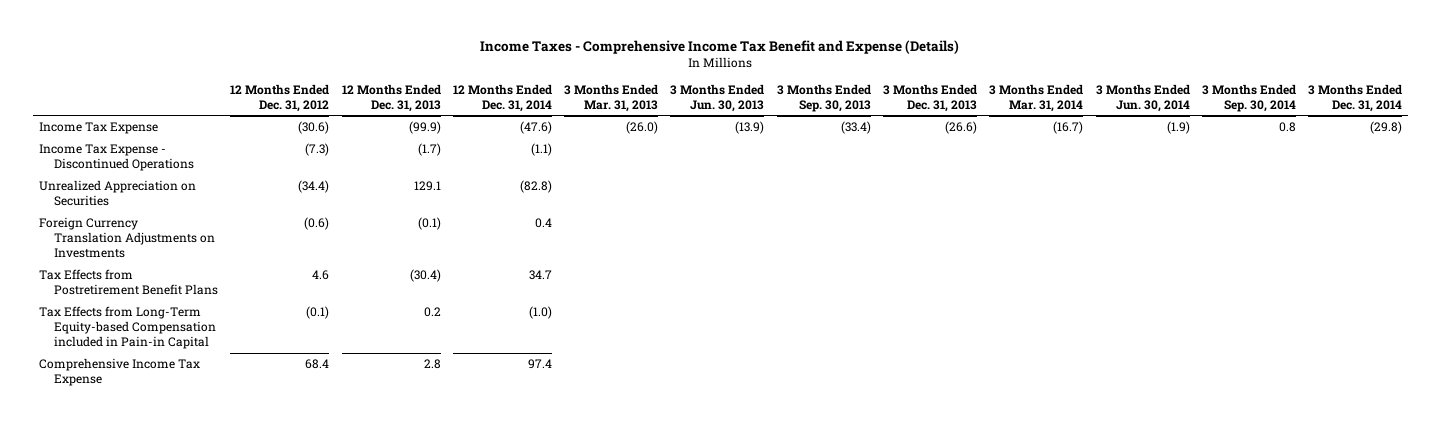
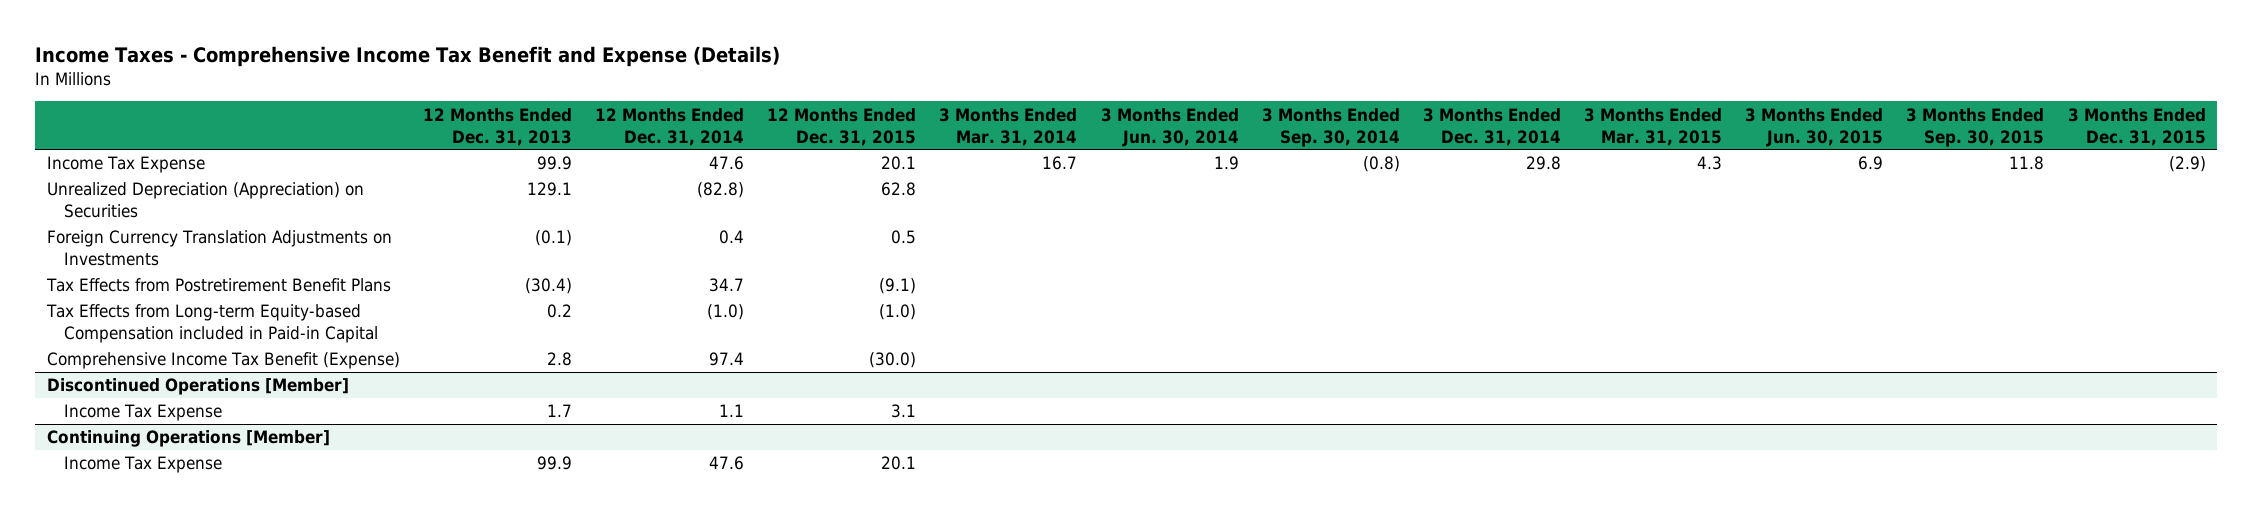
[230,83,330,112] 12 Months Ended Dec. 31, 2012 -> none
[564,83,659,112] 3 Months Ended Mar. 31, 2013 -> none
[670,83,765,112] 3 Months Ended Jun. 30, 2013 -> none
[776,83,871,112] 3 Months Ended Sep. 30, 2013 -> none
[883,83,978,112] 3 Months Ended Dec. 31, 2013 -> none
none -> [767,107,917,146] 12 Months Ended Dec. 31, 2015
none -> [1584,107,1723,146] 3 Months Ended Mar. 31, 2015
none -> [1745,107,1884,147] 3 Months Ended Jun. 30, 2015
none -> [1906,107,2045,147] 3 Months Ended Sep. 30, 2015
none -> [2067,107,2206,146] 3 Months Ended Dec. 31, 2015
[38,144,195,172] Income Tax Expense - Discontinued Operations -> none
[408,121,441,135] (99.9) -> [536,156,572,171] 99.9
[519,121,552,135] (47.6) -> [709,156,745,171] 47.6
[1053,121,1084,135] (16.7) -> [1042,156,1078,171] 16.7
[1166,121,1190,135] (1.9) -> [1213,156,1239,171] 1.9
[1278,122,1296,133] 0.8 -> [1362,156,1400,173] (0.8)
[1370,121,1403,135] (29.8) -> [1525,156,1561,171] 29.8
[38,180,196,207] Unrealized Appreciation on Securities -> [46,182,364,219] Unrealized Depreciation (Appreciation) on Securities
[38,306,217,350] Tax Effects from Long-Term Equity-based Compensation included in Pain-in Capital -> [45,304,379,344] Tax Effects from Long-term Equity-based Compensation included in Paid-in Capital
[38,358,200,387] Comprehensive Income Tax Expense -> [46,352,400,370] Comprehensive Income Tax Benefit (Expense)
none -> [46,378,349,396] Discontinued Operations [Member]
none -> [64,404,223,422] Income Tax Expense
none -> [46,430,330,448] Continuing Operations [Member]
none -> [64,456,223,474] Income Tax Expense

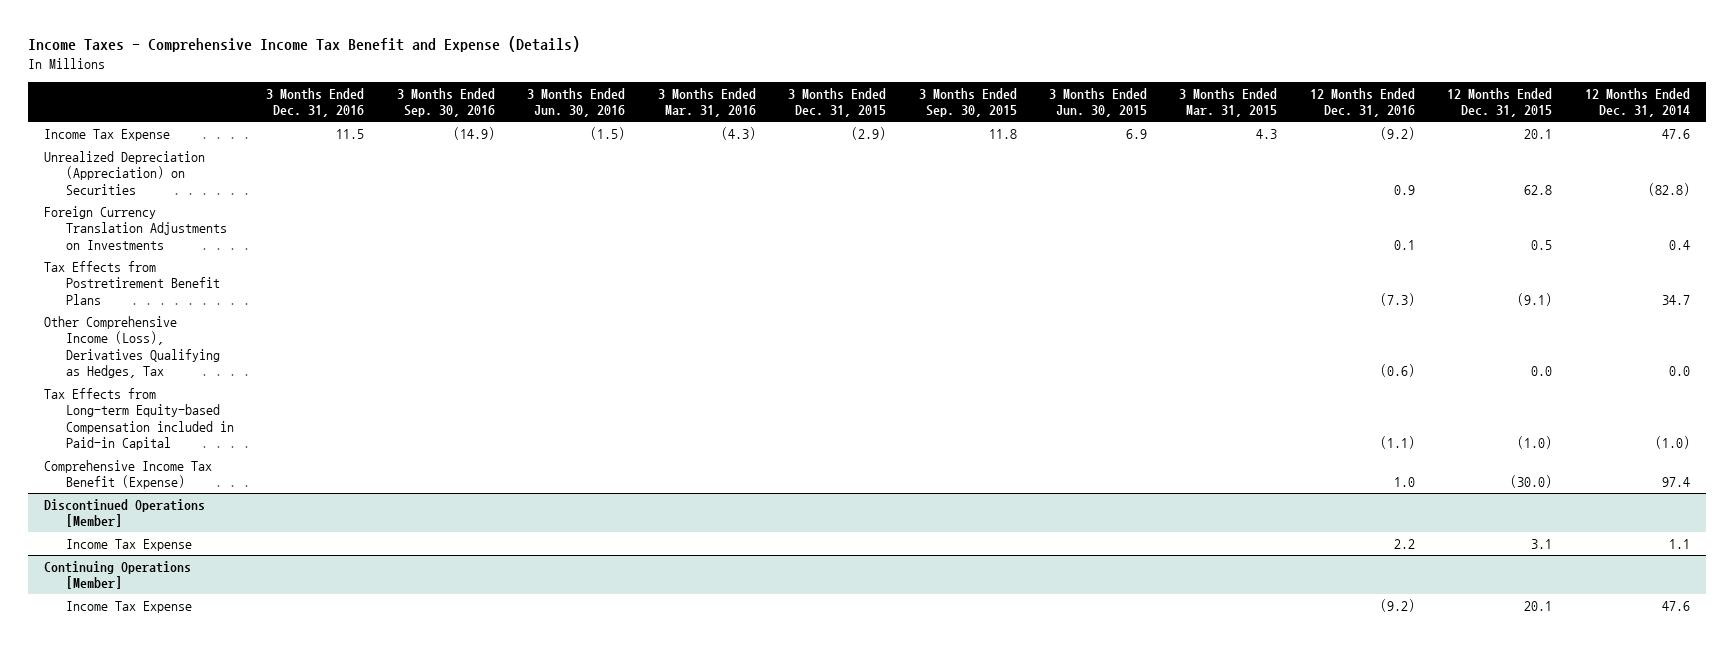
[422,107,572,146] 12 Months Ended Dec. 31, 2013 -> none
[939,107,1078,146] 3 Months Ended Mar. 31, 2014 -> none
[1100,107,1239,147] 3 Months Ended Jun. 30, 2014 -> none
[1261,107,1400,147] 3 Months Ended Sep. 30, 2014 -> none
[1422,107,1561,146] 3 Months Ended Dec. 31, 2014 -> none
none -> [266,87,365,118] 3 Months Ended Dec. 31, 2016
none -> [396,87,495,118] 3 Months Ended Sep. 30, 2016
none -> [527,87,626,118] 3 Months Ended Jun. 30, 2016
none -> [657,87,756,118] 3 Months Ended Mar. 31, 2016
none -> [1309,87,1415,118] 12 Months Ended Dec. 31, 2016
none -> [43,315,220,379] Other Comprehensive Income (Loss), Derivatives Qualifying as Hedges, Tax

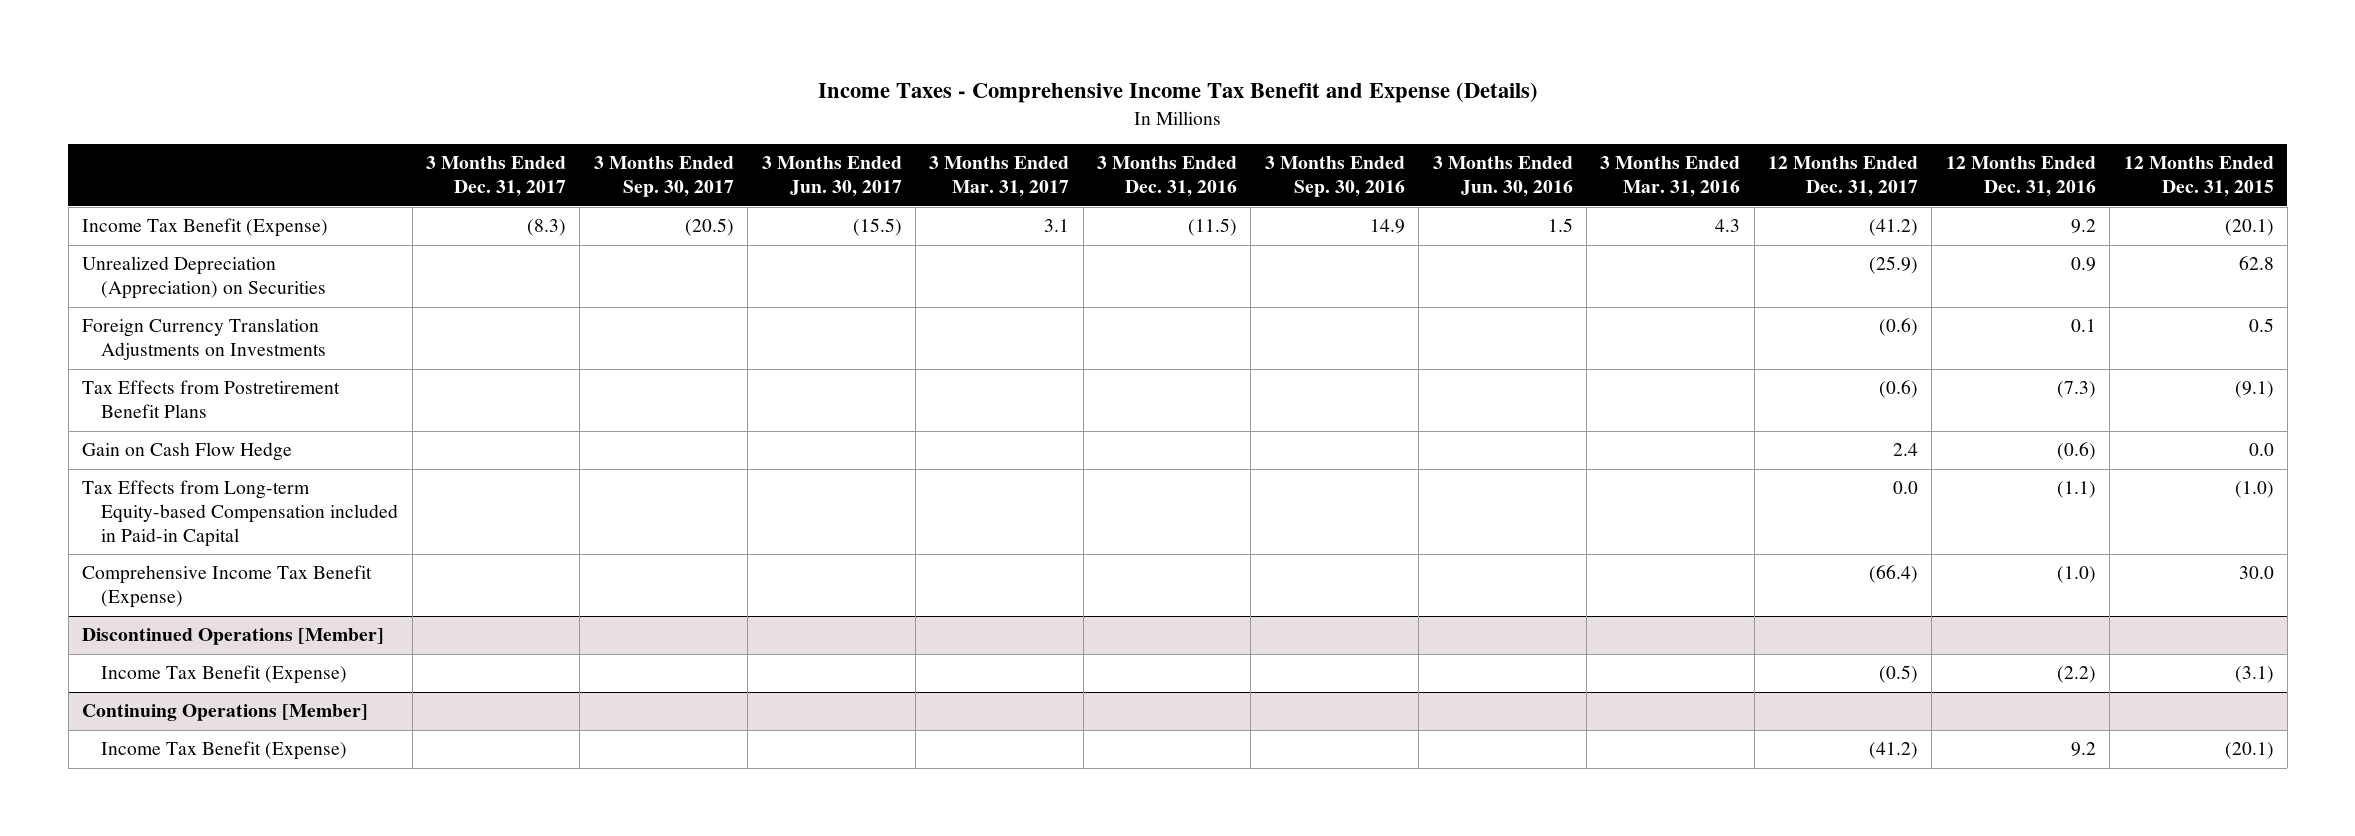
[788,87,887,118] 3 Months Ended Dec. 31, 2015 -> none
[918,87,1017,118] 3 Months Ended Sep. 30, 2015 -> none
[1048,87,1147,118] 3 Months Ended Jun. 30, 2015 -> none
[1179,87,1278,118] 3 Months Ended Mar. 31, 2015 -> none
[1584,87,1690,118] 12 Months Ended Dec. 31, 2014 -> none
none -> [426,156,567,198] 3 Months Ended Dec. 31, 2017
none -> [593,156,734,198] 3 Months Ended Sep. 30, 2017
none -> [761,156,902,198] 3 Months Ended Jun. 30, 2017
none -> [929,156,1070,198] 3 Months Ended Mar. 31, 2017
none -> [1768,156,1919,198] 12 Months Ended Dec. 31, 2017
[43,128,170,141] Income Tax Expense -> [81,218,328,238] Income Tax Benefit (Expense)
[336,128,365,139] 11.5 -> [1188,218,1238,237] (11.5)
[452,126,495,140] (14.9) -> [1369,219,1405,234] 14.9
[590,126,626,140] (1.5) -> [1547,218,1573,233] 1.5
[720,126,756,140] (4.3) -> [1715,219,1741,233] 4.3
[1379,126,1415,140] (9.2) -> [2070,219,2096,234] 9.2
[1524,128,1553,139] 20.1 -> [2224,219,2274,237] (20.1)
[43,315,220,379] Other Comprehensive Income (Loss), Derivatives Qualifying as Hedges, Tax -> [81,442,292,462] Gain on Cash Flow Hedge
[1393,477,1415,488] 1.0 -> [2056,566,2096,584] (1.0)
[1510,475,1553,489] (30.0) -> [2238,566,2274,580] 30.0
[65,538,192,551] Income Tax Expense -> [101,665,348,685] Income Tax Benefit (Expense)
[1393,538,1415,549] 2.2 -> [2056,666,2096,684] (2.2)
[1531,538,1553,549] 3.1 -> [2234,666,2274,684] (3.1)
[65,600,192,613] Income Tax Expense -> [101,741,348,761] Income Tax Benefit (Expense)
[1379,598,1415,612] (9.2) -> [2070,742,2096,757] 9.2
[1524,600,1553,611] 20.1 -> [2224,742,2274,760] (20.1)

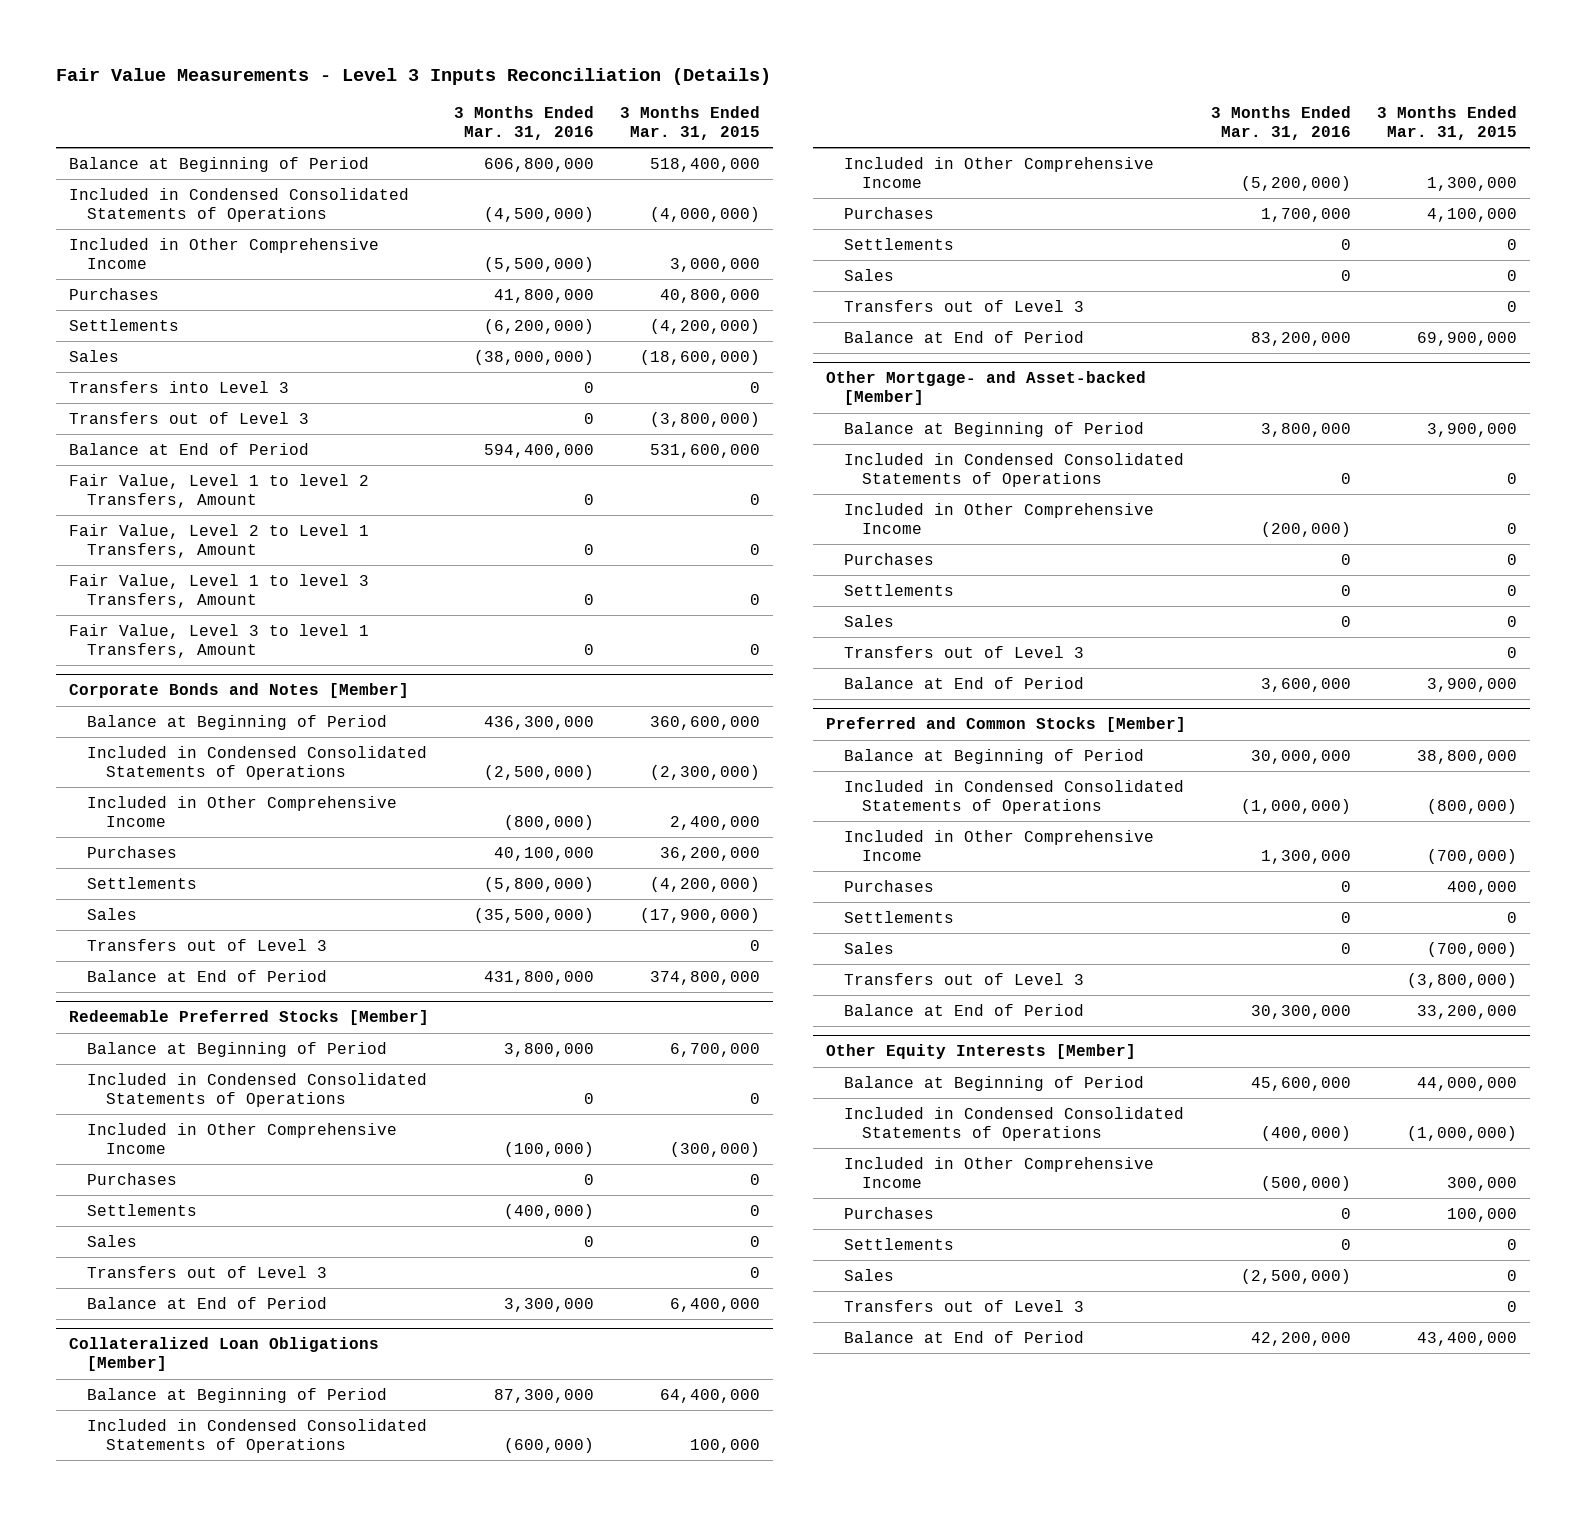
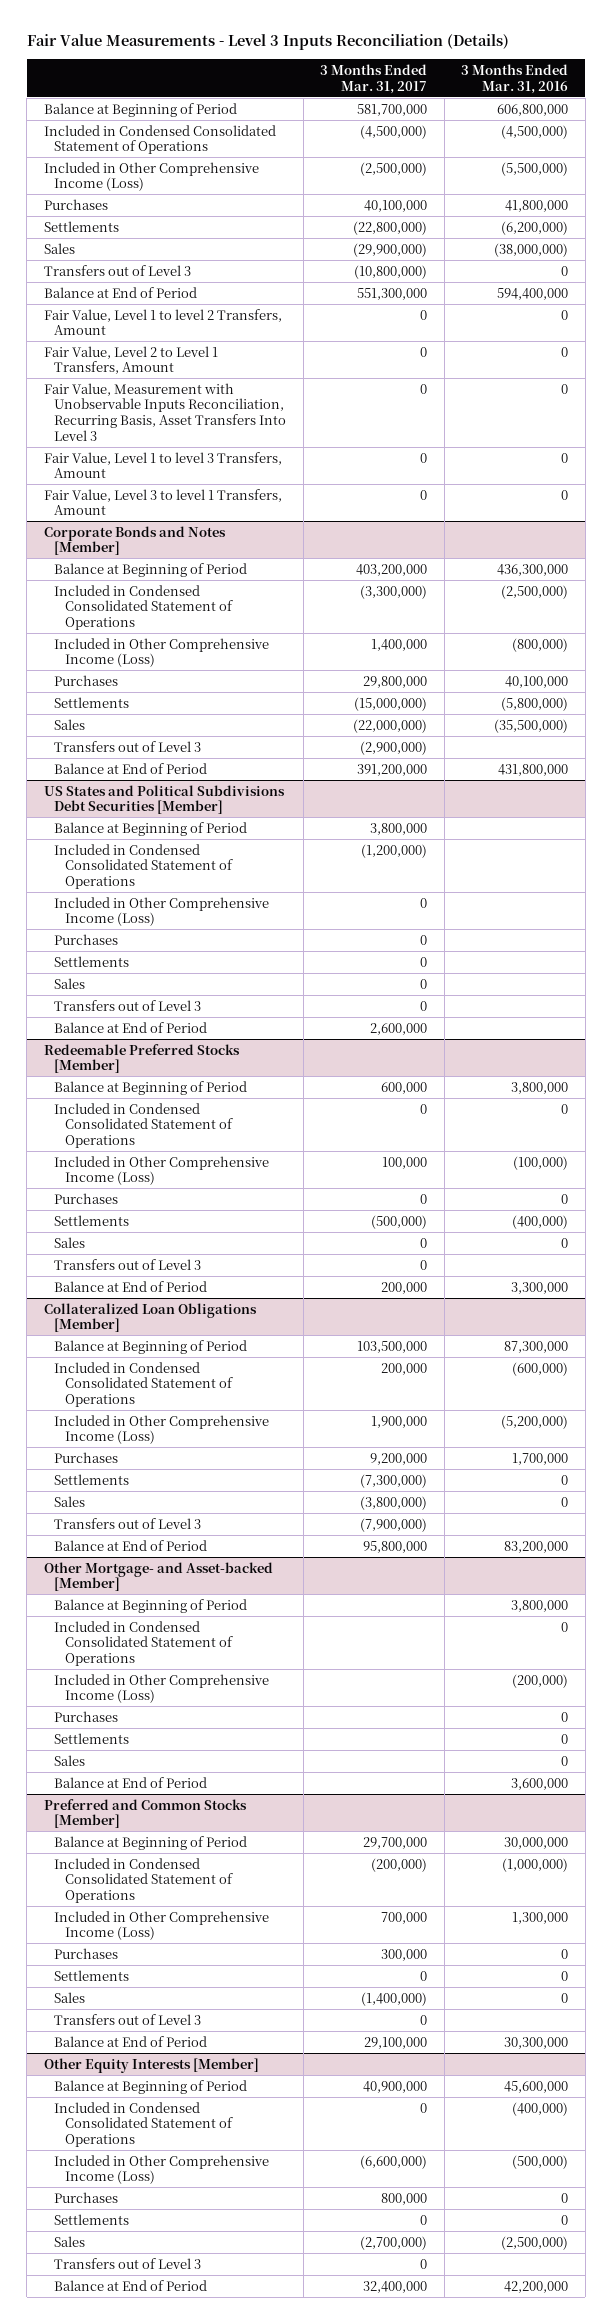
[619,106,760,140] 3 Months Ended Mar. 31, 2015 -> none
none -> [320,63,428,94] 3 Months Ended Mar. 31, 2017
[68,187,409,222] Included in Condensed Consolidated Statements of Operations -> [43,124,276,155] Included in Condensed Consolidated Statement of Operations
[68,237,379,269] Included in Other Comprehensive Income -> [43,161,259,192] Included in Other Comprehensive Income (Loss)
[68,380,289,393] Transfers into Level 3 -> none
none -> [43,382,287,441] Fair Value, Measurement with Unobservable Inputs Reconciliation, Recurring Basis, Asset Transfers Into Level 3
[87,745,428,780] Included in Condensed Consolidated Statements of Operations -> [54,584,234,630] Included in Condensed Consolidated Statement of Operations
[87,795,398,827] Included in Other Comprehensive Income -> [54,637,270,668] Included in Other Comprehensive Income (Loss)
none -> [43,784,285,815] US States and Political Subdivisions Debt Securities [Member]
none -> [54,821,248,836] Balance at Beginning of Period
none -> [54,843,234,889] Included in Condensed Consolidated Statement of Operations
none -> [54,896,270,927] Included in Other Comprehensive Income (Loss)
none -> [54,933,119,945] Purchases
none -> [54,955,130,967] Settlements
none -> [54,977,86,989] Sales
none -> [54,999,202,1011] Transfers out of Level 3
none -> [54,1021,208,1033] Balance at End of Period
[87,1072,428,1107] Included in Condensed Consolidated Statements of Operations -> [54,1102,234,1148] Included in Condensed Consolidated Statement of Operations
[87,1122,398,1154] Included in Other Comprehensive Income -> [54,1155,270,1186] Included in Other Comprehensive Income (Loss)
[87,1418,428,1453] Included in Condensed Consolidated Statements of Operations -> [54,1361,234,1407] Included in Condensed Consolidated Statement of Operations
[844,156,1155,188] Included in Other Comprehensive Income -> [54,1414,270,1445] Included in Other Comprehensive Income (Loss)
[844,452,1185,487] Included in Condensed Consolidated Statements of Operations -> [54,1620,234,1666] Included in Condensed Consolidated Statement of Operations
[844,502,1155,534] Included in Other Comprehensive Income -> [54,1673,270,1704] Included in Other Comprehensive Income (Loss)
[844,645,1085,658] Transfers out of Level 3 -> none
[844,779,1185,814] Included in Condensed Consolidated Statements of Operations -> [54,1857,234,1903] Included in Condensed Consolidated Statement of Operations
[844,829,1155,861] Included in Other Comprehensive Income -> [54,1910,270,1941] Included in Other Comprehensive Income (Loss)
[844,1106,1185,1141] Included in Condensed Consolidated Statements of Operations -> [54,2101,234,2147] Included in Condensed Consolidated Statement of Operations
[844,1156,1155,1188] Included in Other Comprehensive Income -> [54,2154,270,2185] Included in Other Comprehensive Income (Loss)

